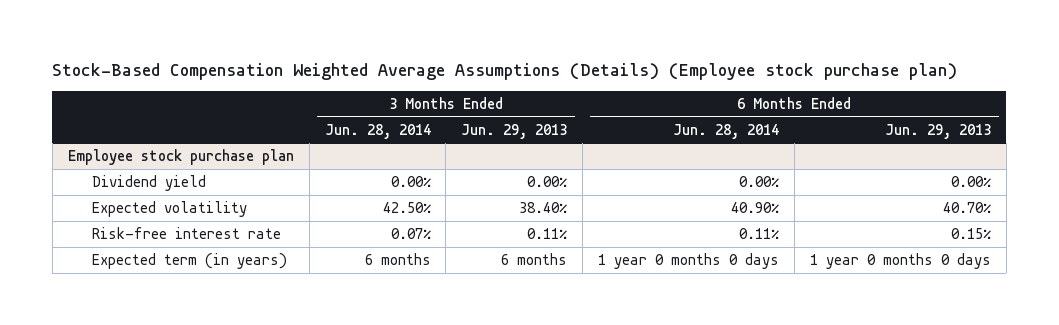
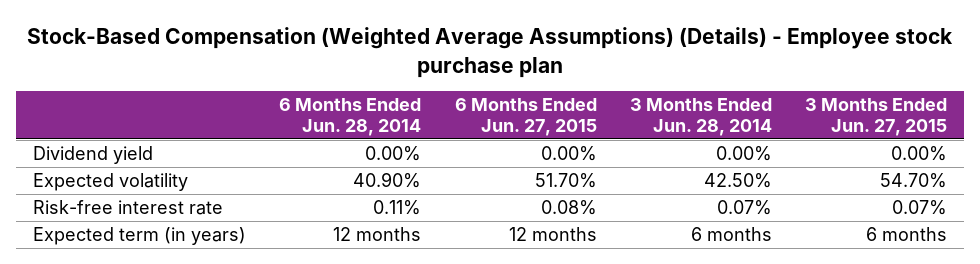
[52,62,958,80] Stock-Based Compensation Weighted Average Assumptions (Details) (Employee stock purchase plan) -> [27,27,954,78] Stock-Based Compensation (Weighted Average Assumptions) (Details) - Employee stock purchase plan
[461,123,568,139] Jun. 29, 2013 -> none
[884,123,991,139] Jun. 29, 2013 -> none
none -> [454,97,597,136] 6 Months Ended Jun. 27, 2015
none -> [804,97,947,136] 3 Months Ended Jun. 27, 2015
[67,149,294,166] Employee stock purchase plan -> none
[598,253,780,270] 1 year 0 months 0 days -> [333,227,422,242] 12 months

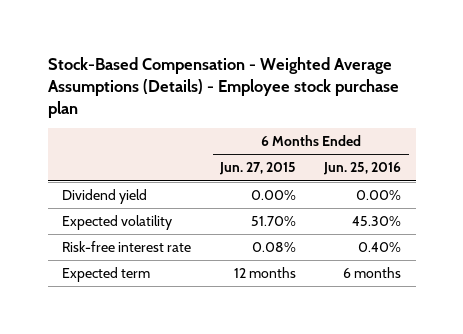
[27,27,954,78] Stock-Based Compensation (Weighted Average Assumptions) (Details) - Employee stock purchase plan -> [47,56,399,118] Stock-Based Compensation - Weighted Average Assumptions (Details) - Employee stock purchase plan
[279,97,422,136] 6 Months Ended Jun. 28, 2014 -> none
[629,97,772,136] 3 Months Ended Jun. 28, 2014 -> none
[804,97,947,136] 3 Months Ended Jun. 27, 2015 -> none
none -> [323,162,402,176] Jun. 25, 2016
[33,227,247,246] Expected term (in years) -> [61,267,150,283] Expected term

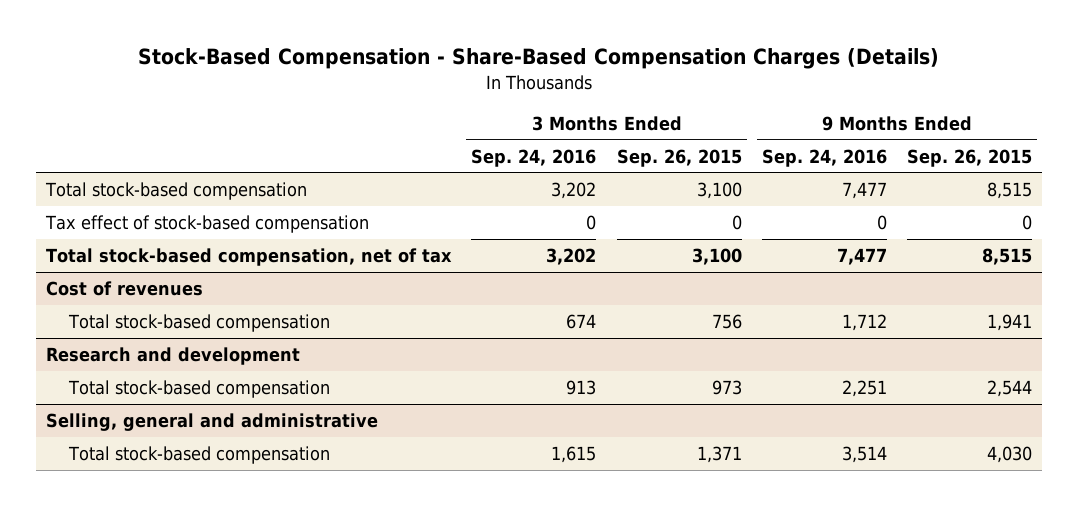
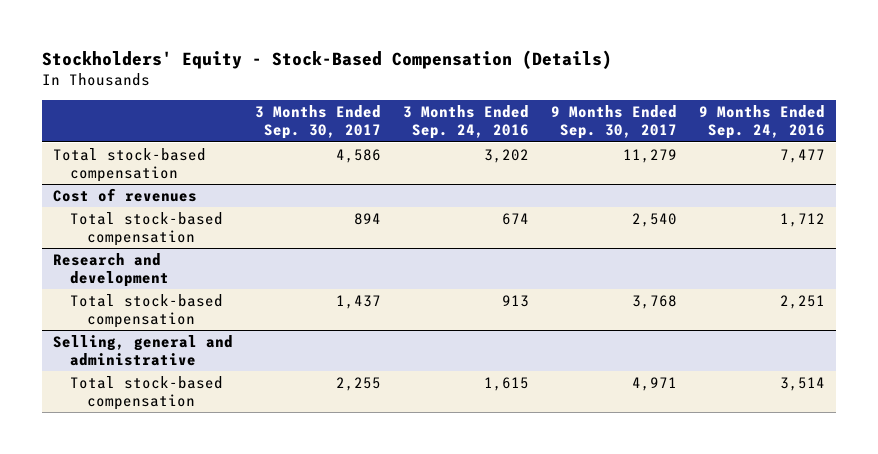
[138,48,940,70] Stock-Based Compensation - Share-Based Compensation Charges (Details) -> [41,50,612,70] Stockholders' Equity - Stock-Based Compensation (Details)
[616,148,742,167] Sep. 26, 2015 -> none
[907,148,1033,167] Sep. 26, 2015 -> none
none -> [254,105,381,140] 3 Months Ended Sep. 30, 2017
none -> [550,105,677,140] 9 Months Ended Sep. 30, 2017
[45,215,370,234] Tax effect of stock-based compensation -> none
[46,248,453,267] Total stock-based compensation, net of tax -> none

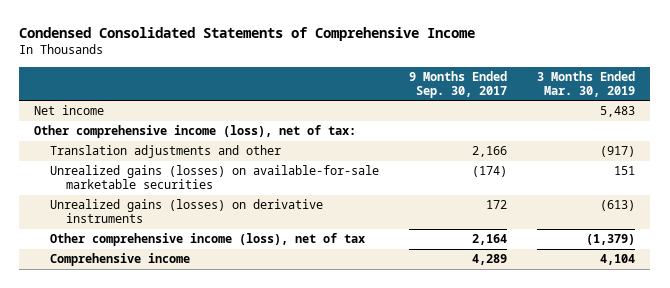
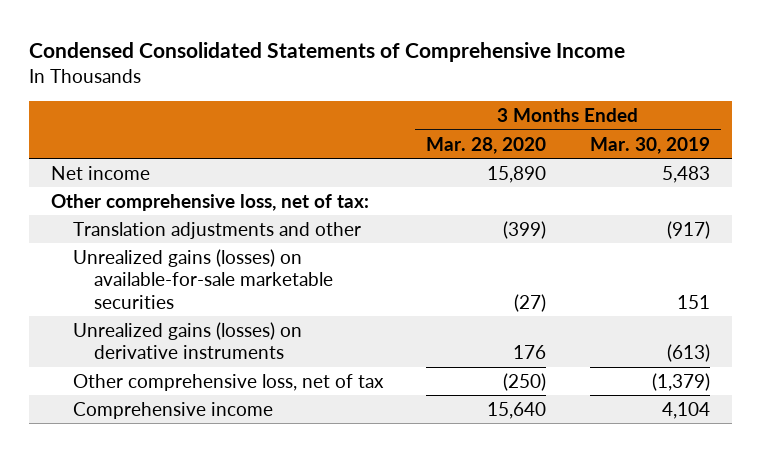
[409,70,508,98] 9 Months Ended Sep. 30, 2017 -> none
none -> [426,136,547,154] Mar. 28, 2020
[34,125,357,139] Other comprehensive income (loss), net of tax: -> [51,193,370,211] Other comprehensive loss, net of tax:
[50,233,366,247] Other comprehensive income (loss), net of tax -> [72,373,384,391] Other comprehensive loss, net of tax

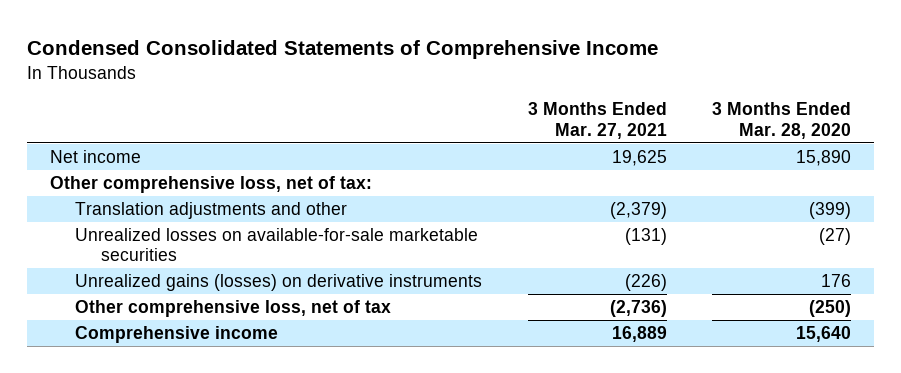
[589,136,710,154] Mar. 30, 2019 -> none
none -> [527,102,667,139] 3 Months Ended Mar. 27, 2021
[72,248,334,309] Unrealized gains (losses) on available-for-sale marketable securities -> [75,228,479,262] Unrealized losses on available-for-sale marketable securities

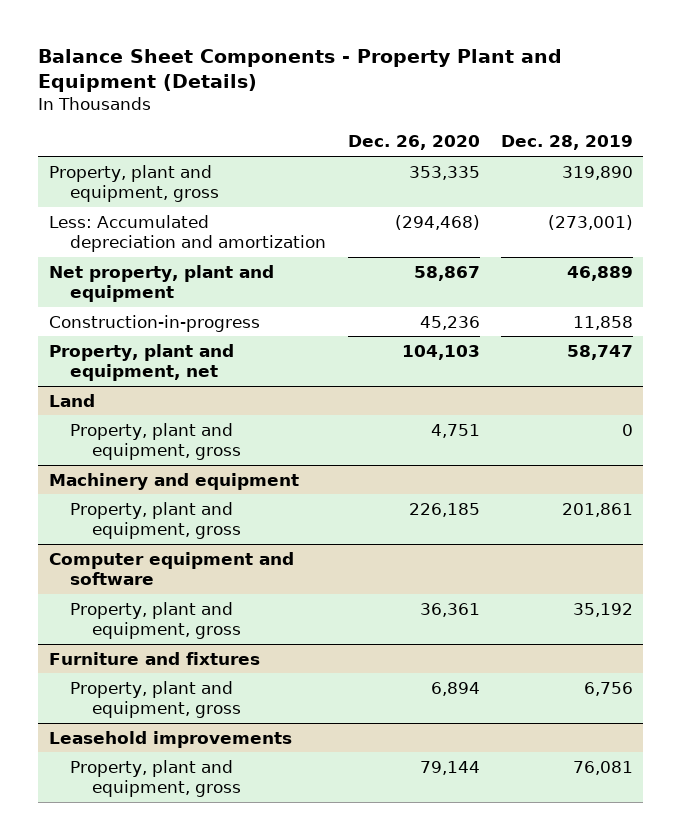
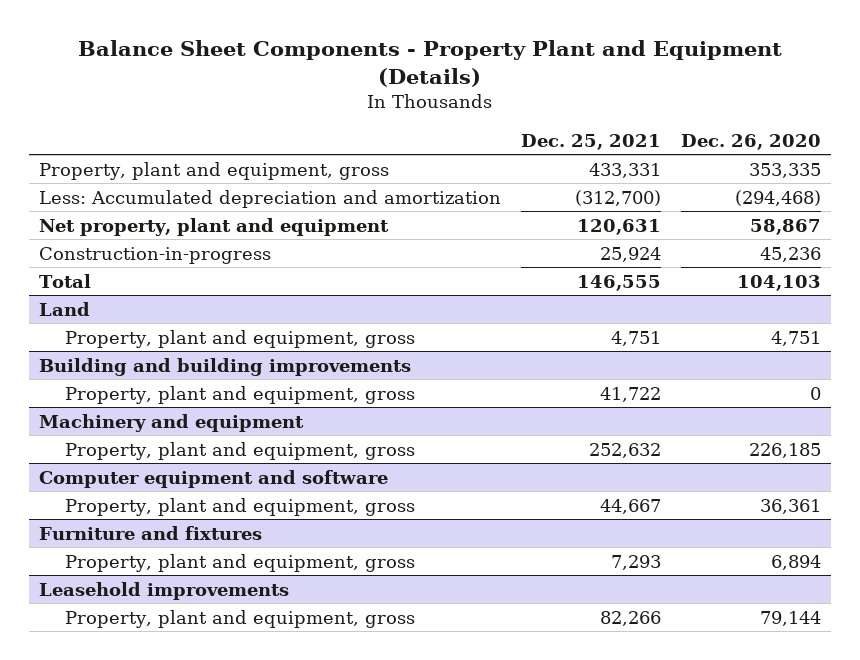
[500,135,633,151] Dec. 28, 2019 -> none
none -> [520,133,661,150] Dec. 25, 2021
[48,343,234,382] Property, plant and equipment, net -> [38,273,91,288] Total
none -> [38,357,411,376] Building and building improvements
none -> [64,385,415,404] Property, plant and equipment, gross

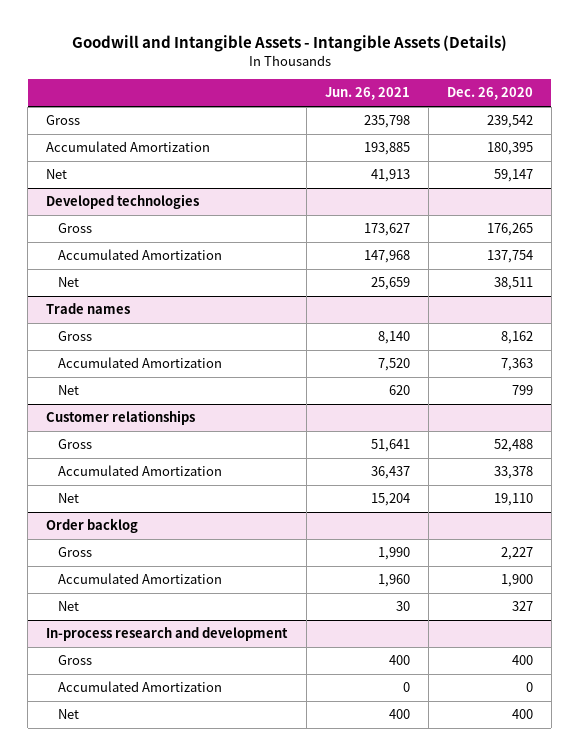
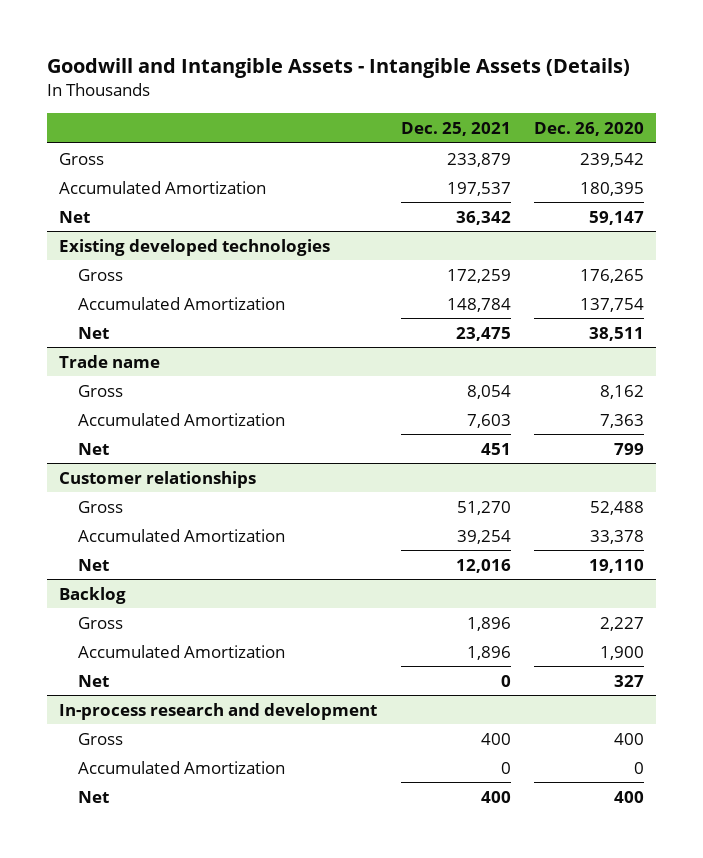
[324,87,410,101] Jun. 26, 2021 -> none
none -> [400,121,511,136] Dec. 25, 2021
[46,194,200,210] Developed technologies -> [58,238,330,256] Existing developed technologies
[46,303,131,315] Trade names -> [58,354,160,368] Trade name
[46,518,139,534] Order backlog -> [58,586,126,604] Backlog

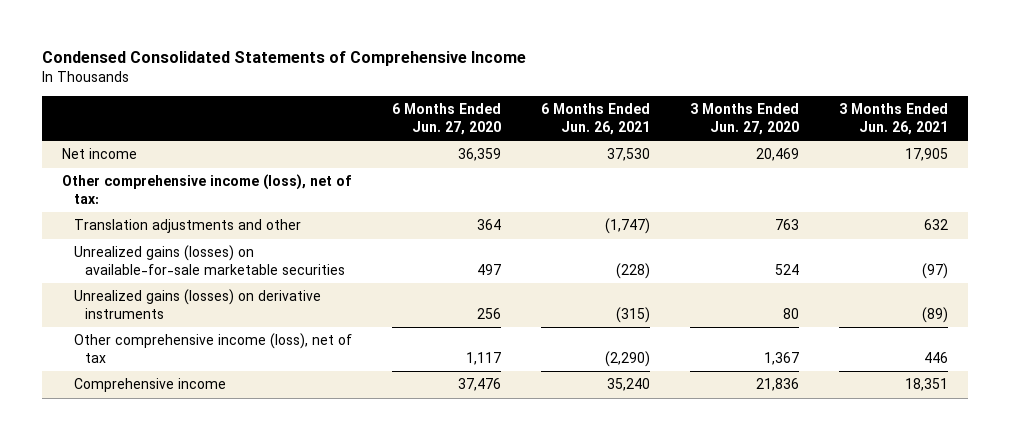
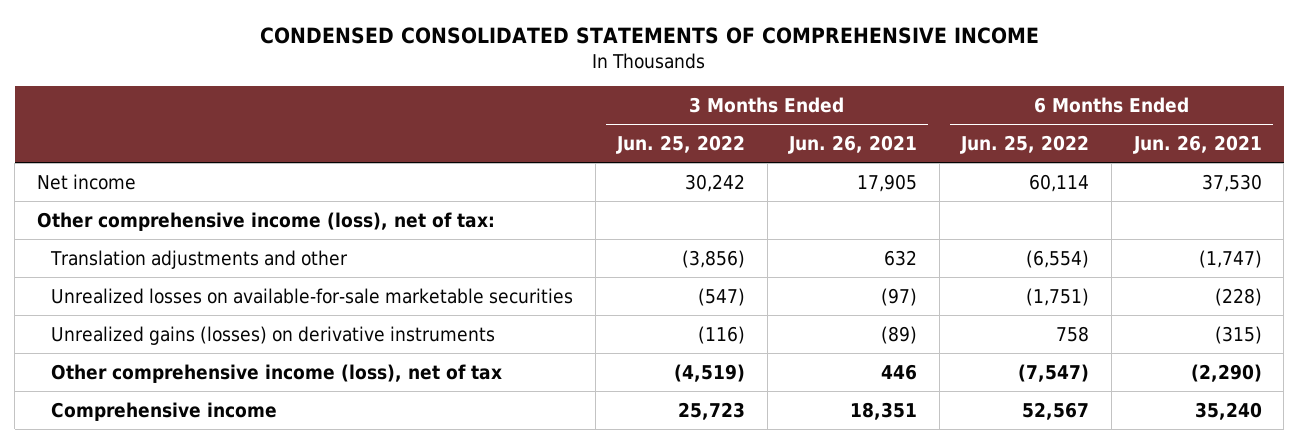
[41,51,526,67] Condensed Consolidated Statements of Comprehensive Income -> [260,27,1040,45] CONDENSED CONSOLIDATED STATEMENTS OF COMPREHENSIVE INCOME
[391,103,501,135] 6 Months Ended Jun. 27, 2020 -> none
[690,103,800,135] 3 Months Ended Jun. 27, 2020 -> none
none -> [616,134,746,154] Jun. 25, 2022
none -> [960,134,1090,154] Jun. 25, 2022
[73,245,346,275] Unrealized gains (losses) on available-for-sale marketable securities -> [50,287,573,304] Unrealized losses on available-for-sale marketable securities

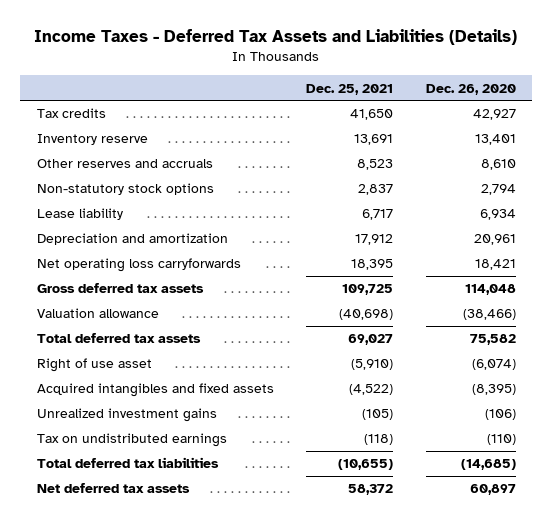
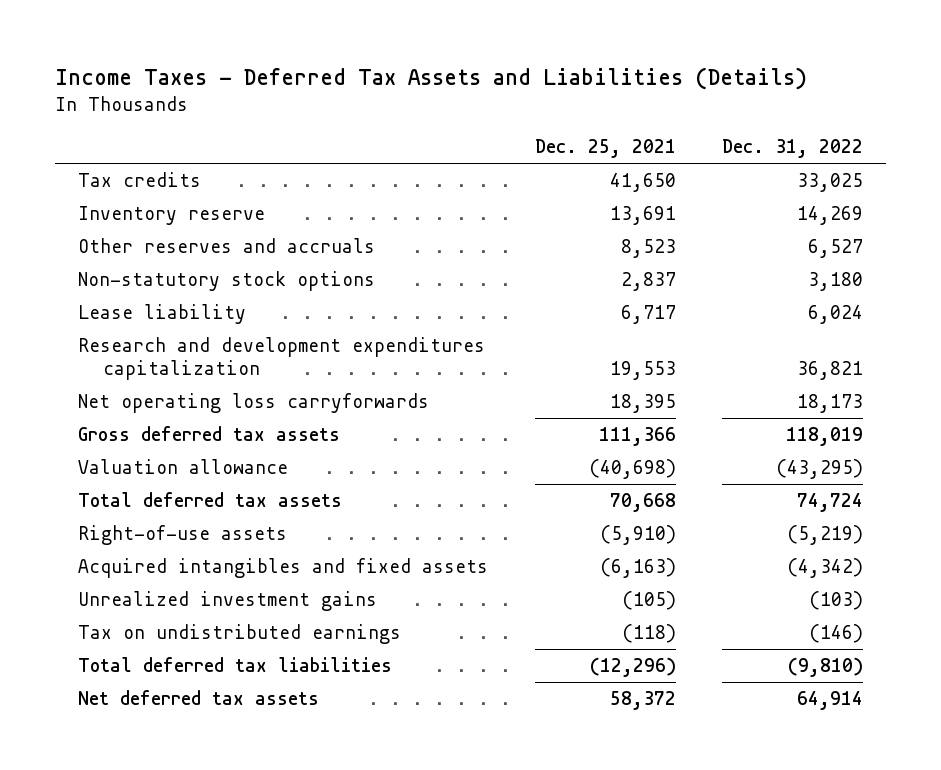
[426,83,517,95] Dec. 26, 2020 -> none
none -> [721,139,863,159] Dec. 31, 2022
[36,233,228,246] Depreciation and amortization -> none
none -> [78,337,486,381] Research and development expenditures capitalization
[342,284,394,296] 109,725 -> [598,427,676,447] 111,366
[348,334,394,346] 69,027 -> [609,493,676,513] 70,668
[36,358,152,373] Right of use asset -> [78,525,288,546] Right-of-use assets
[349,384,394,396] (4,522) -> [599,558,676,579] (6,163)
[338,459,394,471] (10,655) -> [589,657,676,678] (12,296)

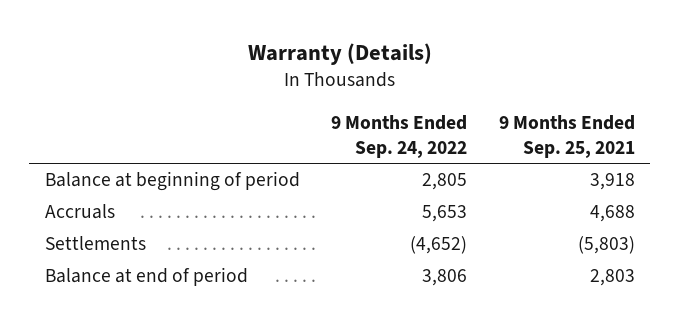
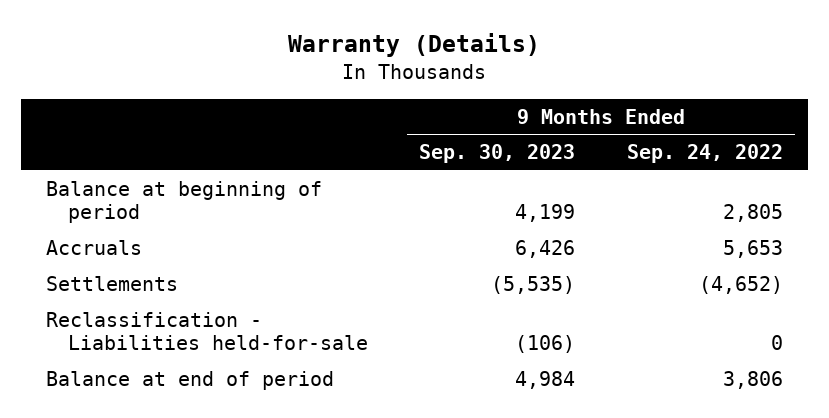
[498,114,635,158] 9 Months Ended Sep. 25, 2021 -> none
none -> [419,144,576,164] Sep. 30, 2023
none -> [46,312,369,351] Reclassification - Liabilities held-for-sale

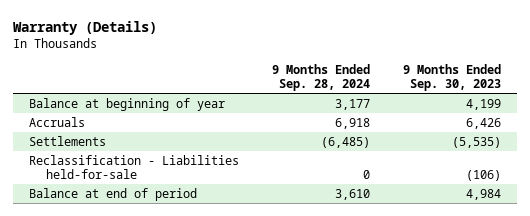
[626,144,783,164] Sep. 24, 2022 -> none
none -> [271,63,370,91] 9 Months Ended Sep. 28, 2024
[46,181,323,224] Balance at beginning of period -> [29,97,226,111] Balance at beginning of year

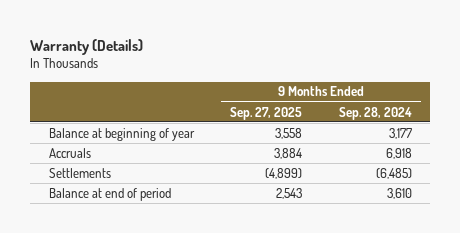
[402,63,501,91] 9 Months Ended Sep. 30, 2023 -> none
none -> [230,106,303,120] Sep. 27, 2025
[29,154,240,180] Reclassification - Liabilities held-for-sale -> none

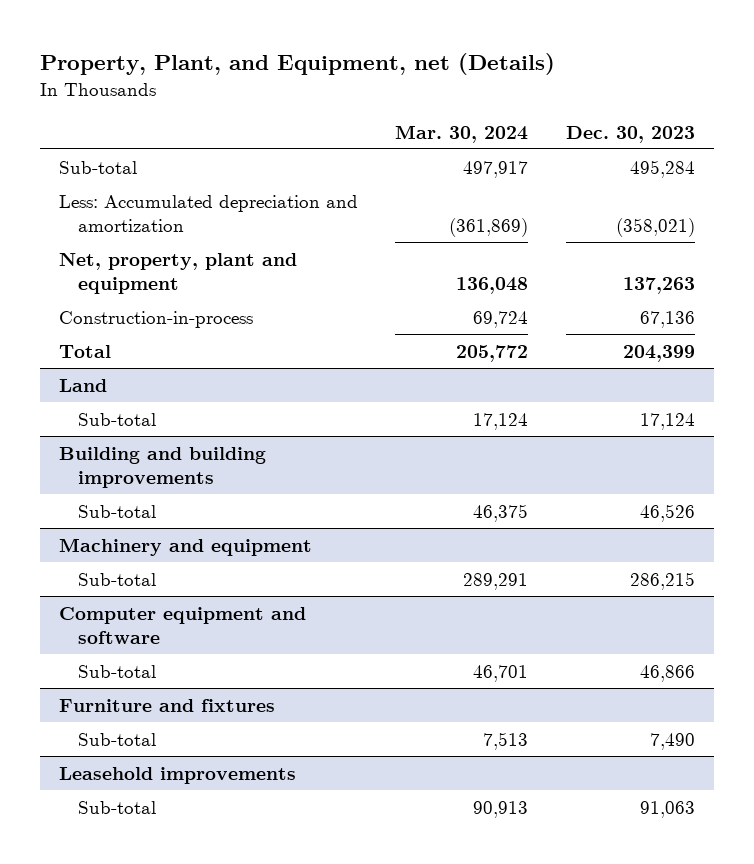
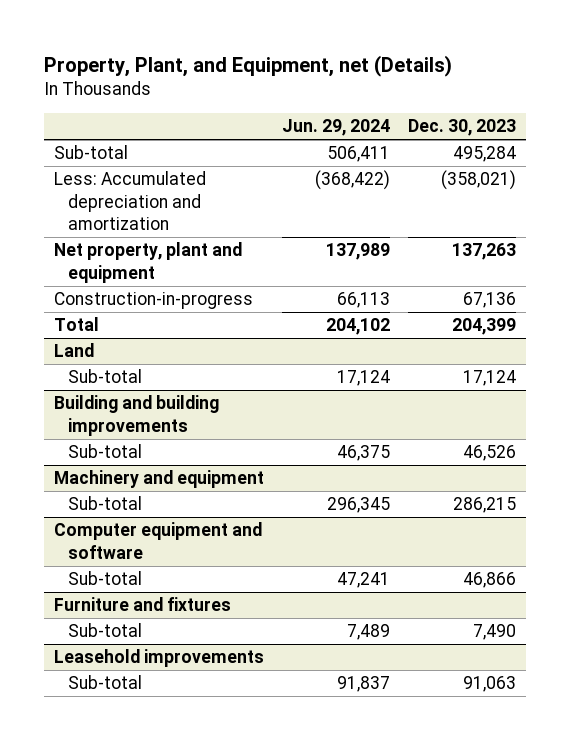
[395,124,529,143] Mar. 30, 2024 -> none
none -> [281,119,390,137] Jun. 29, 2024
[58,252,297,295] Net, property, plant and equipment -> [53,242,242,283] Net property, plant and equipment
[58,310,253,328] Construction-in-process -> [53,292,253,310] Construction-in-progress

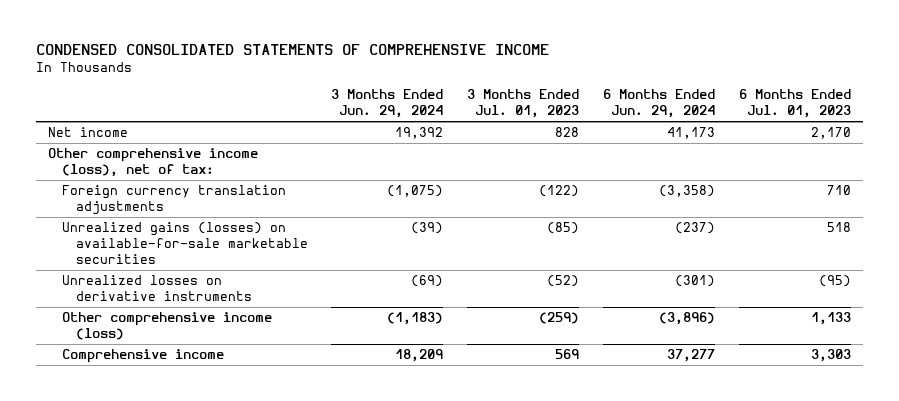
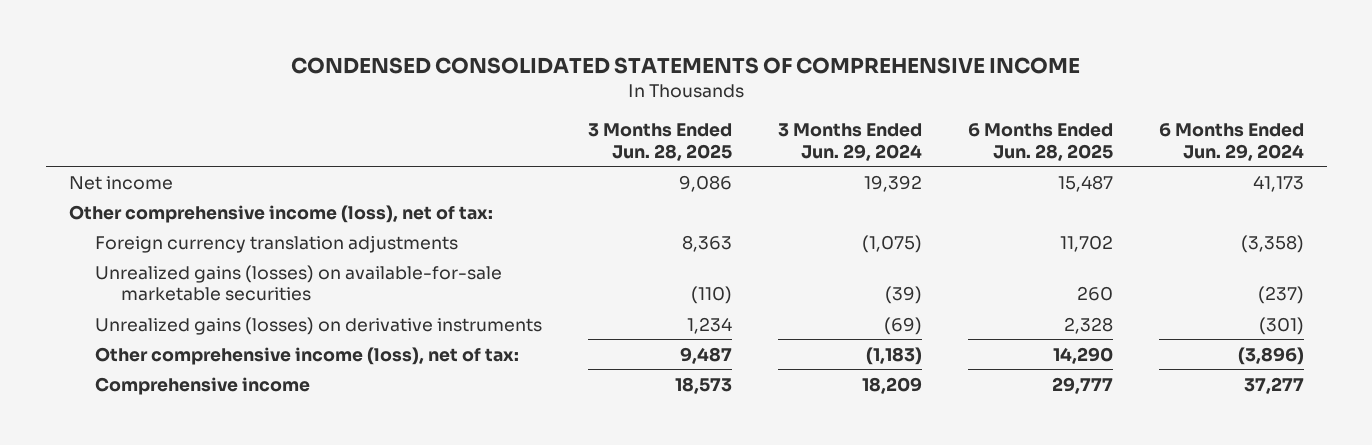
[467,89,580,119] 3 Months Ended Jul. 01, 2023 -> none
[739,89,852,119] 6 Months Ended Jul. 01, 2023 -> none
none -> [587,122,732,161] 3 Months Ended Jun. 28, 2025
none -> [967,122,1113,161] 6 Months Ended Jun. 28, 2025
[61,275,252,302] Unrealized losses on derivative instruments -> [94,316,542,335] Unrealized gains (losses) on derivative instruments
[61,312,272,341] Other comprehensive income (loss) -> [94,346,519,365] Other comprehensive income (loss), net of tax:

